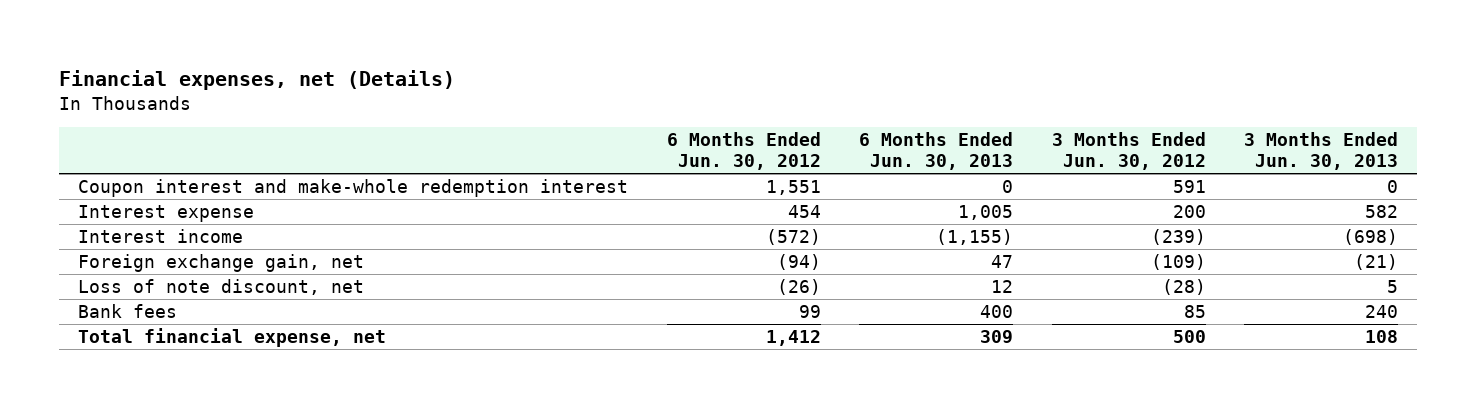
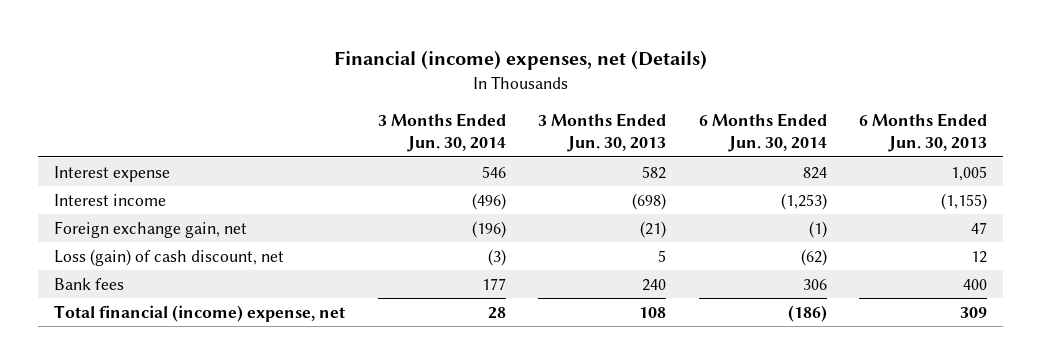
[58,70,455,91] Financial expenses, net (Details) -> [333,50,707,71] Financial (income) expenses, net (Details)
[666,132,821,171] 6 Months Ended Jun. 30, 2012 -> none
[1051,132,1206,171] 3 Months Ended Jun. 30, 2012 -> none
none -> [377,113,506,153] 3 Months Ended Jun. 30, 2014
none -> [698,113,827,153] 6 Months Ended Jun. 30, 2014
[78,179,629,198] Coupon interest and make-whole redemption interest -> none
[78,279,365,296] Loss of note discount, net -> [54,248,285,266] Loss (gain) of cash discount, net
[78,328,387,348] Total financial expense, net -> [54,304,346,322] Total financial (income) expense, net

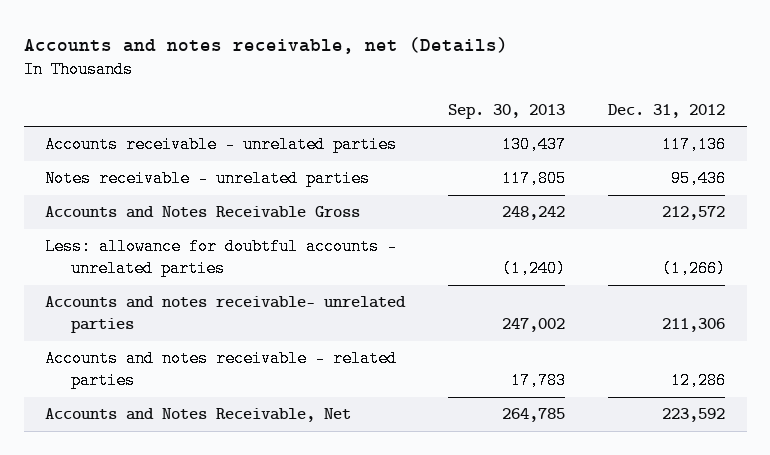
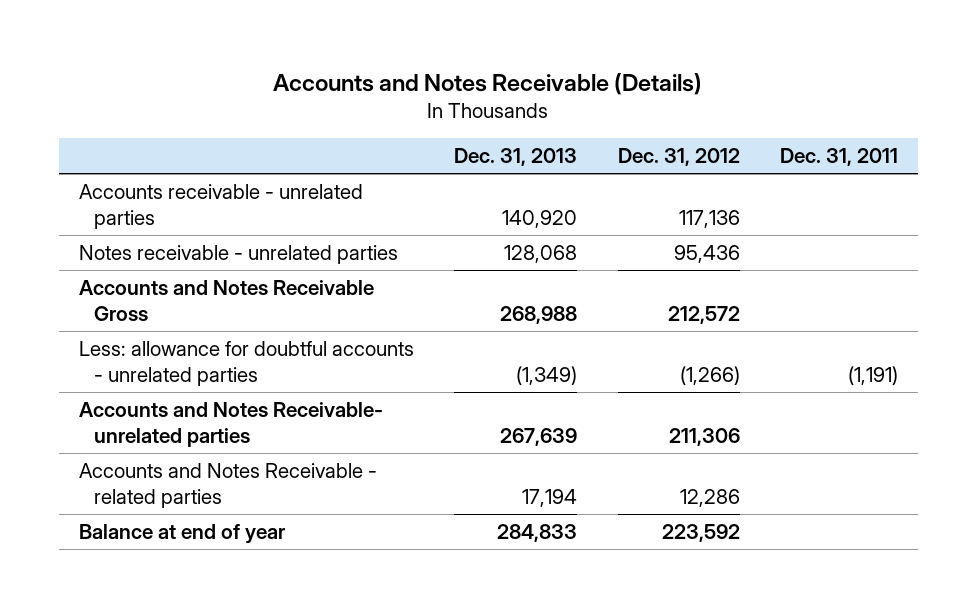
[23,36,508,54] Accounts and notes receivable, net (Details) -> [273,72,703,95] Accounts and Notes Receivable (Details)
[448,103,566,119] Sep. 30, 2013 -> none
none -> [454,148,578,167] Dec. 31, 2013
none -> [779,148,898,167] Dec. 31, 2011
[45,296,407,334] Accounts and notes receivable- unrelated parties -> [79,401,384,447] Accounts and Notes Receivable- unrelated parties
[45,350,398,390] Accounts and notes receivable - related parties -> [79,462,378,508] Accounts and Notes Receivable - related parties
[45,408,352,423] Accounts and Notes Receivable, Net -> [79,523,286,544] Balance at end of year

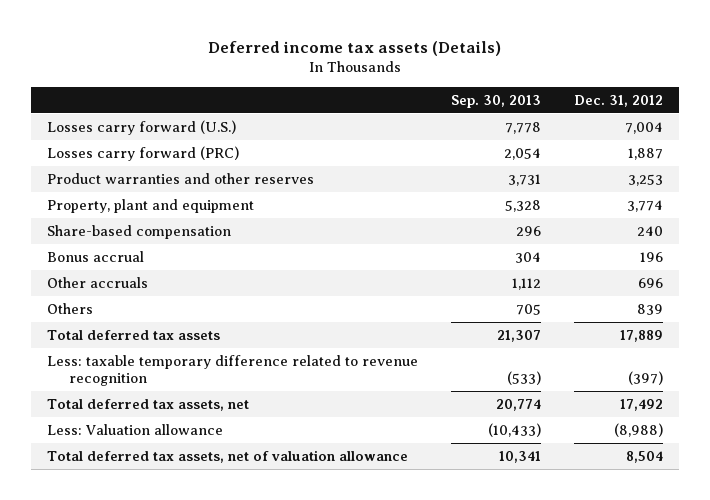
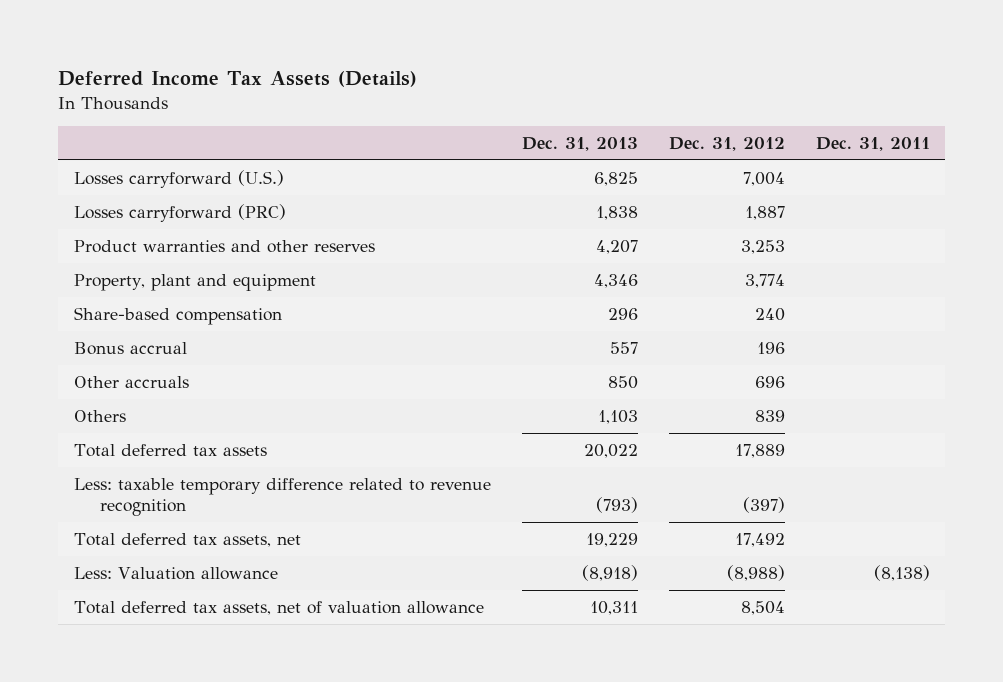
[208,41,502,57] Deferred income tax assets (Details) -> [58,71,418,88] Deferred Income Tax Assets (Details)
[451,94,542,108] Sep. 30, 2013 -> none
none -> [521,136,638,151] Dec. 31, 2013
none -> [815,136,930,151] Dec. 31, 2011
[47,120,237,136] Losses carry forward (U.S.) -> [73,169,284,188] Losses carryforward (U.S.)
[47,146,240,162] Losses carry forward (PRC) -> [73,203,286,222] Losses carryforward (PRC)

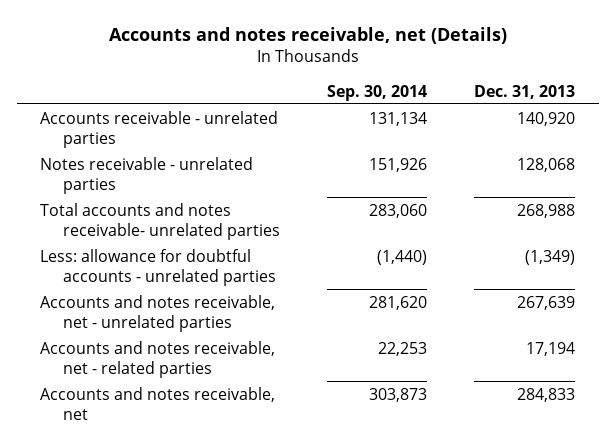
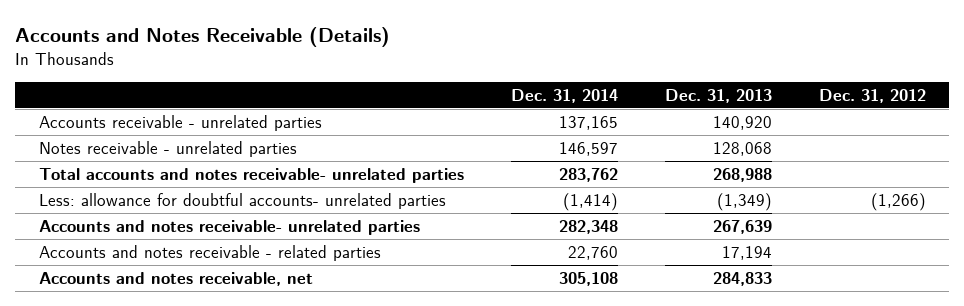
[108,26,507,44] Accounts and notes receivable, net (Details) -> [15,26,391,47] Accounts and Notes Receivable (Details)
[326,84,427,101] Sep. 30, 2014 -> none
none -> [510,88,618,103] Dec. 31, 2014
none -> [818,88,926,103] Dec. 31, 2012
[40,248,276,286] Less: allowance for doubtful accounts - unrelated parties -> [38,192,446,209] Less: allowance for doubtful accounts- unrelated parties
[40,294,276,332] Accounts and notes receivable, net - unrelated parties -> [38,219,420,235] Accounts and notes receivable- unrelated parties
[40,340,276,378] Accounts and notes receivable, net - related parties -> [38,244,381,261] Accounts and notes receivable - related parties

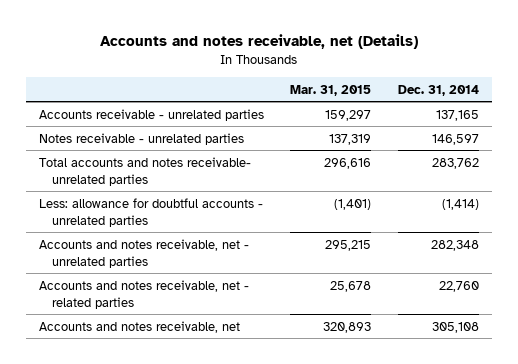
[15,26,391,47] Accounts and Notes Receivable (Details) -> [99,34,418,50] Accounts and notes receivable, net (Details)
[664,88,772,103] Dec. 31, 2013 -> none
[818,88,926,103] Dec. 31, 2012 -> none
none -> [290,84,372,96] Mar. 31, 2015
[38,192,446,209] Less: allowance for doubtful accounts- unrelated parties -> [38,197,263,227] Less: allowance for doubtful accounts - unrelated parties
[38,219,420,235] Accounts and notes receivable- unrelated parties -> [38,238,249,268] Accounts and notes receivable, net - unrelated parties
[38,244,381,261] Accounts and notes receivable - related parties -> [38,279,249,309] Accounts and notes receivable, net - related parties

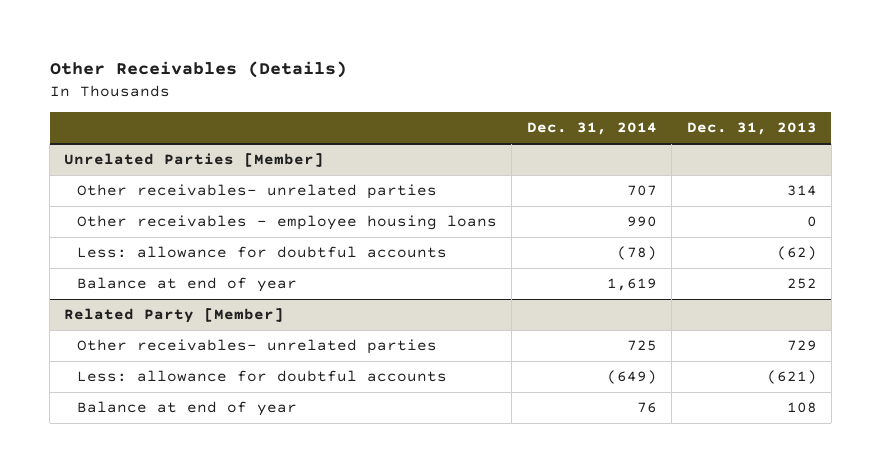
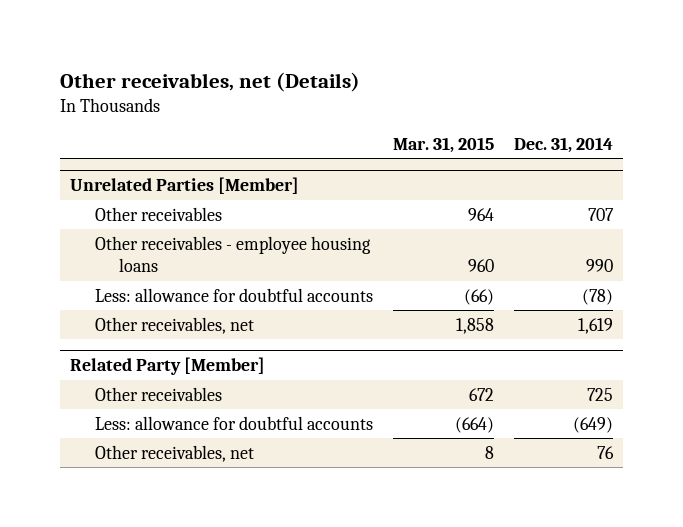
[49,61,347,79] Other Receivables (Details) -> [60,71,361,92] Other receivables, net (Details)
[686,122,817,136] Dec. 31, 2013 -> none
none -> [392,136,494,153] Mar. 31, 2015
[76,184,437,200] Other receivables- unrelated parties -> [94,206,222,221] Other receivables
[76,277,297,293] Balance at end of year -> [94,316,254,334] Other receivables, net
[76,339,437,355] Other receivables- unrelated parties -> [94,386,222,401] Other receivables
[76,401,297,417] Balance at end of year -> [94,444,254,462] Other receivables, net

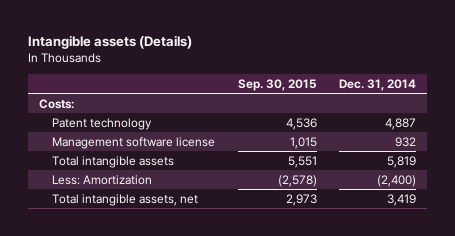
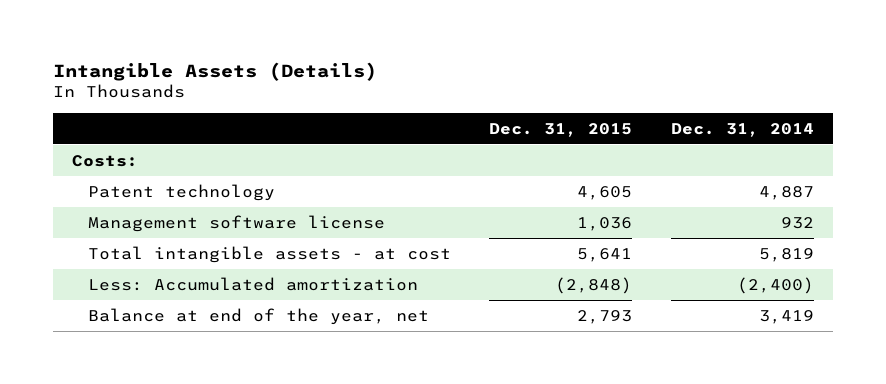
[27,35,192,50] Intangible assets (Details) -> [52,61,377,81] Intangible Assets (Details)
[237,79,317,92] Sep. 30, 2015 -> none
none -> [489,122,633,137] Dec. 31, 2015
[52,155,175,168] Total intangible assets -> [87,245,451,263] Total intangible assets - at cost
[52,174,153,185] Less: Amortization -> [87,276,418,291] Less: Accumulated amortization
[52,193,199,206] Total intangible assets, net -> [87,307,429,325] Balance at end of the year, net

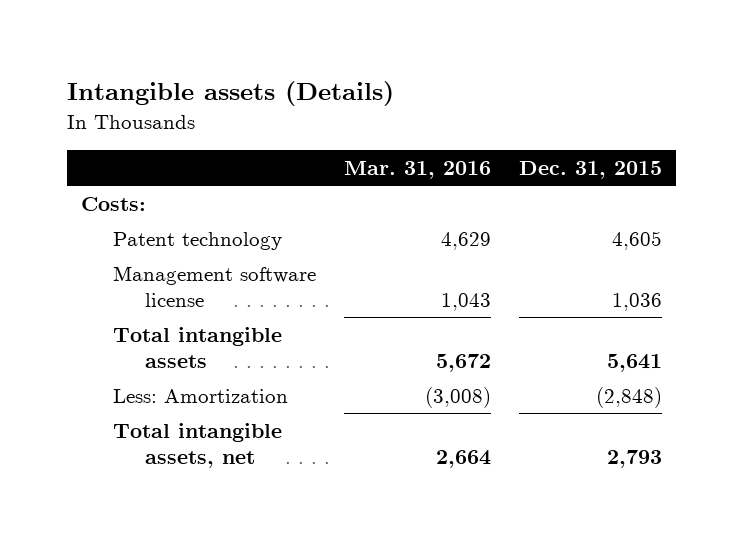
[52,61,377,81] Intangible Assets (Details) -> [67,81,395,107] Intangible assets (Details)
[670,122,814,137] Dec. 31, 2014 -> none
none -> [344,160,492,179] Mar. 31, 2016
[87,245,451,263] Total intangible assets - at cost -> [113,326,283,368] Total intangible assets
[87,276,418,291] Less: Accumulated amortization -> [113,388,289,403] Less: Amortization
[87,307,429,325] Balance at end of the year, net -> [113,422,283,468] Total intangible assets, net

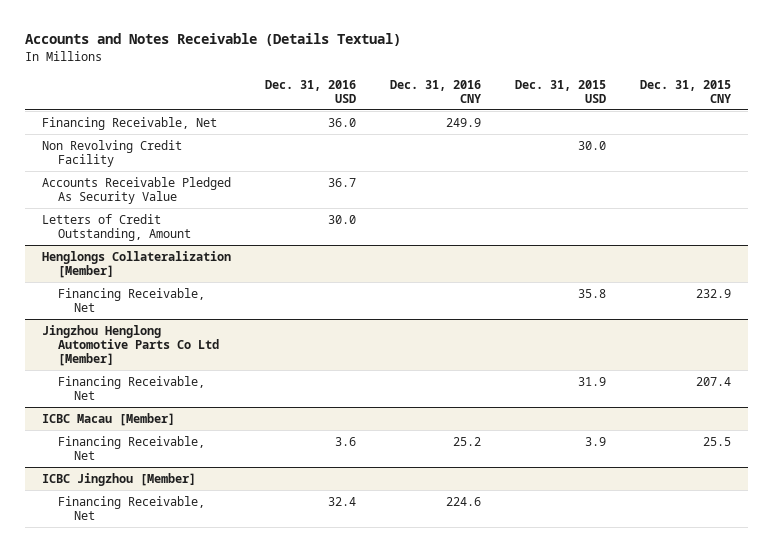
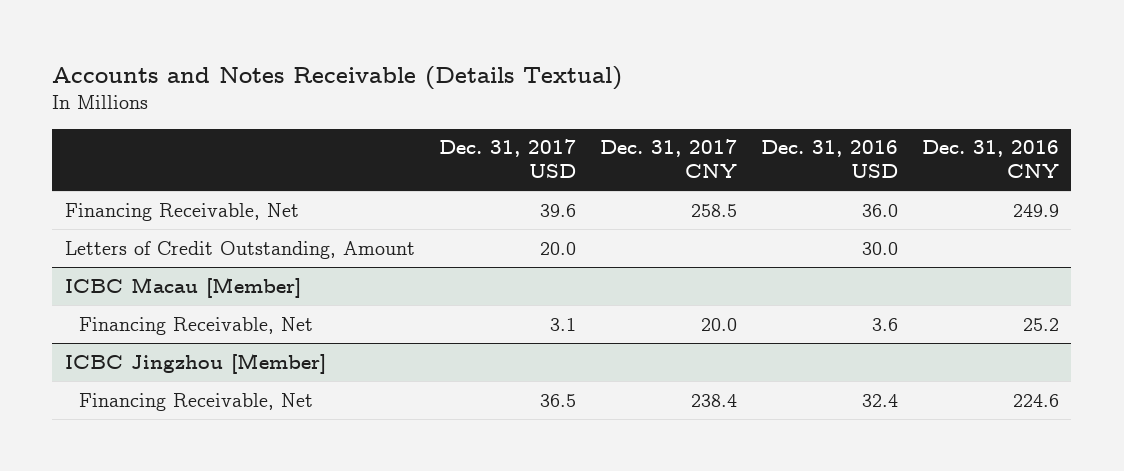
[515,79,607,103] Dec. 31, 2015 USD -> none
[640,79,732,103] Dec. 31, 2015 CNY -> none
none -> [438,139,576,178] Dec. 31, 2017 USD
none -> [599,139,737,178] Dec. 31, 2017 CNY
[42,139,183,168] Non Revolving Credit Facility -> none
[42,176,232,205] Accounts Receivable Pledged As Security Value -> none
[42,250,232,279] Henglongs Collateralization [Member] -> none
[58,287,206,313] Financing Receivable, Net -> none
[42,324,220,367] Jingzhou Henglong Automotive Parts Co Ltd [Member] -> none
[58,375,206,401] Financing Receivable, Net -> none

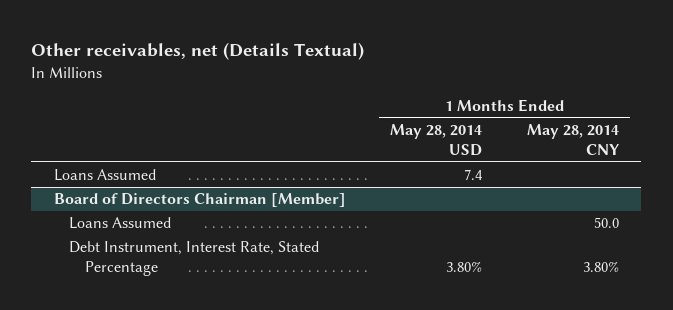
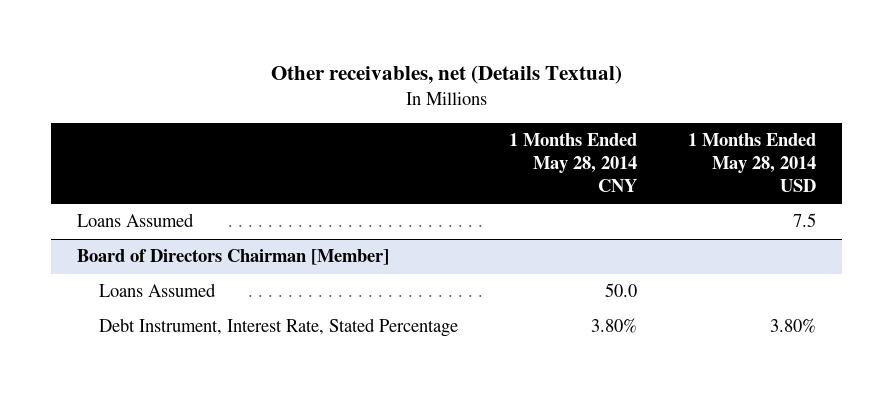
[464,169,484,181] 7.4 -> [793,213,817,228] 7.5

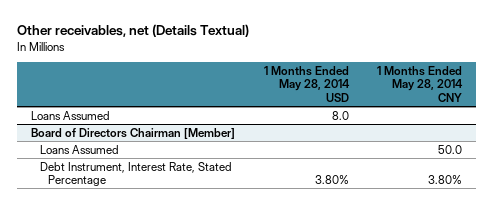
[793,213,817,228] 7.5 -> [331,110,349,120] 8.0

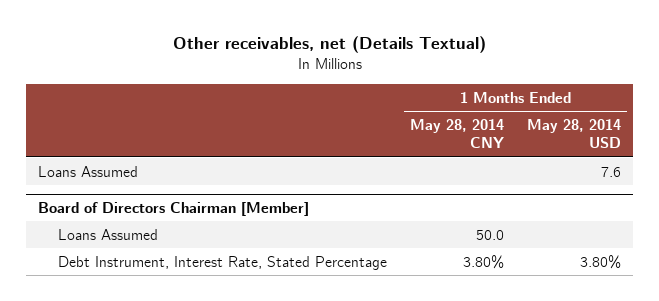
[331,110,349,120] 8.0 -> [601,166,622,177] 7.6

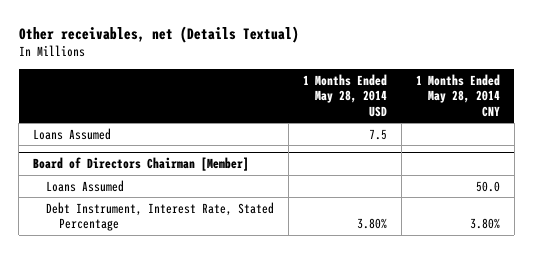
[601,166,622,177] 7.6 -> [368,128,387,140] 7.5

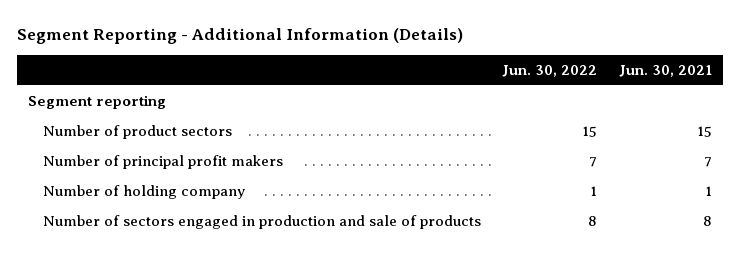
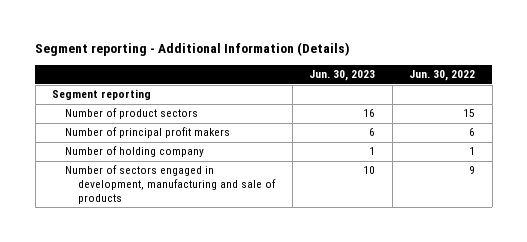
[16,27,463,44] Segment Reporting - Additional Information (Details) -> [35,42,351,57] Segment reporting - Additional Information (Details)
[619,64,713,77] Jun. 30, 2021 -> none
none -> [309,70,376,82] Jun. 30, 2023
[589,157,598,168] 7 -> [469,128,476,137] 6
[42,215,481,230] Number of sectors engaged in production and sale of products -> [65,165,277,205] Number of sectors engaged in development, manufacturing and sale of products
[588,216,598,227] 8 -> [469,166,476,175] 9

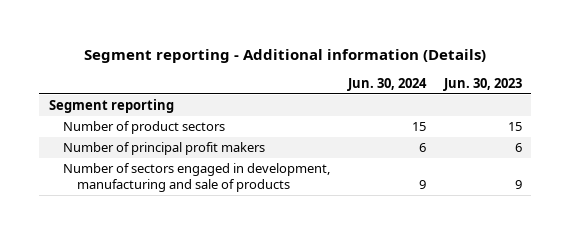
[35,42,351,57] Segment reporting - Additional Information (Details) -> [84,48,487,63] Segment reporting - Additional information (Details)
[409,70,476,82] Jun. 30, 2022 -> none
none -> [346,77,427,91] Jun. 30, 2024
[363,109,376,118] 16 -> [507,122,522,132] 15
[65,146,205,158] Number of holding company -> none
[363,166,376,175] 10 -> [514,180,522,190] 9

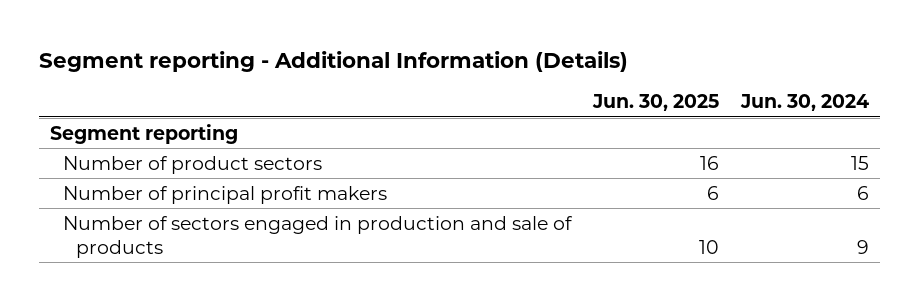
[84,48,487,63] Segment reporting - Additional information (Details) -> [38,50,628,72] Segment reporting - Additional Information (Details)
[442,77,522,91] Jun. 30, 2023 -> none
none -> [592,94,720,112] Jun. 30, 2025
[62,163,330,193] Number of sectors engaged in development, manufacturing and sale of products -> [63,215,574,258] Number of sectors engaged in production and sale of products

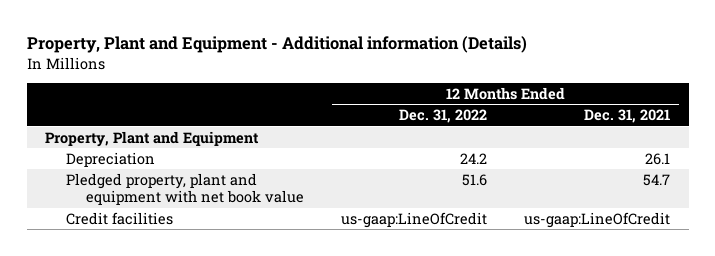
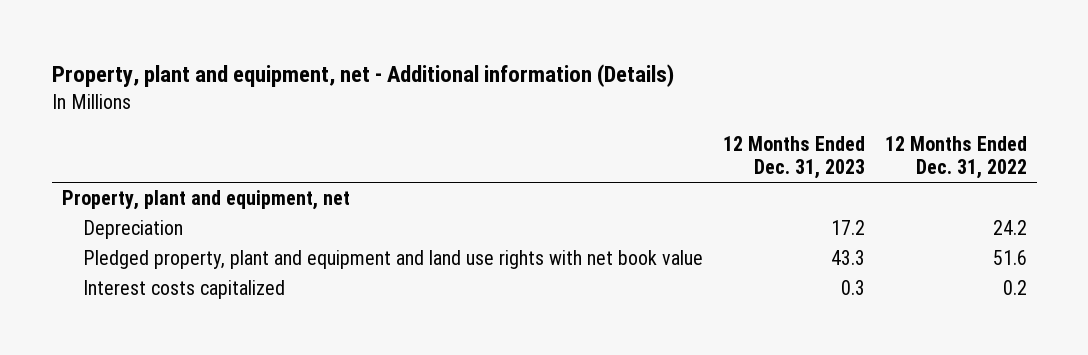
[26,36,527,54] Property, Plant and Equipment - Additional information (Details) -> [51,64,674,88] Property, plant and equipment, net - Additional information (Details)
[584,109,671,124] Dec. 31, 2021 -> none
none -> [722,135,865,180] 12 Months Ended Dec. 31, 2023
[45,130,260,147] Property, Plant and Equipment -> [61,190,350,211] Property, plant and equipment, net
[65,211,173,225] Credit facilities -> none
[65,172,305,206] Pledged property, plant and equipment with net book value -> [82,250,703,270] Pledged property, plant and equipment and land use rights with net book value
none -> [82,280,285,300] Interest costs capitalized

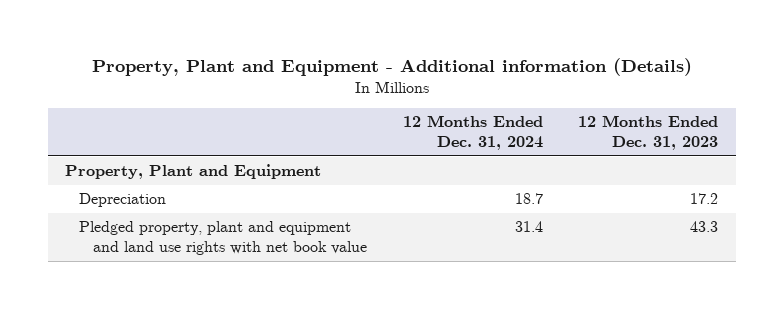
[51,64,674,88] Property, plant and equipment, net - Additional information (Details) -> [91,57,692,76] Property, Plant and Equipment - Additional information (Details)
[884,135,1027,180] 12 Months Ended Dec. 31, 2022 -> none
none -> [402,115,543,151] 12 Months Ended Dec. 31, 2024
[61,190,350,211] Property, plant and equipment, net -> [65,164,322,180] Property, Plant and Equipment
[82,280,285,300] Interest costs capitalized -> none

